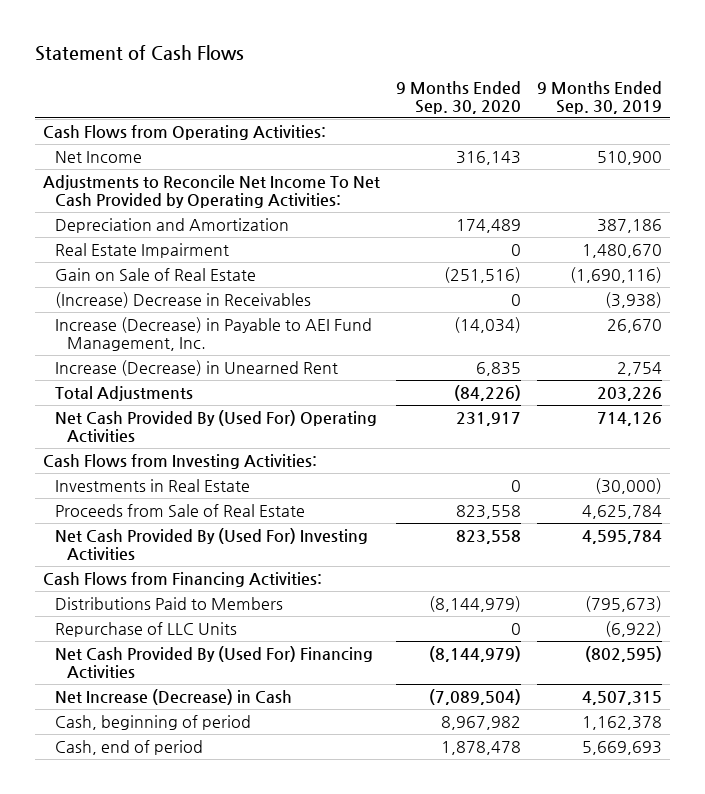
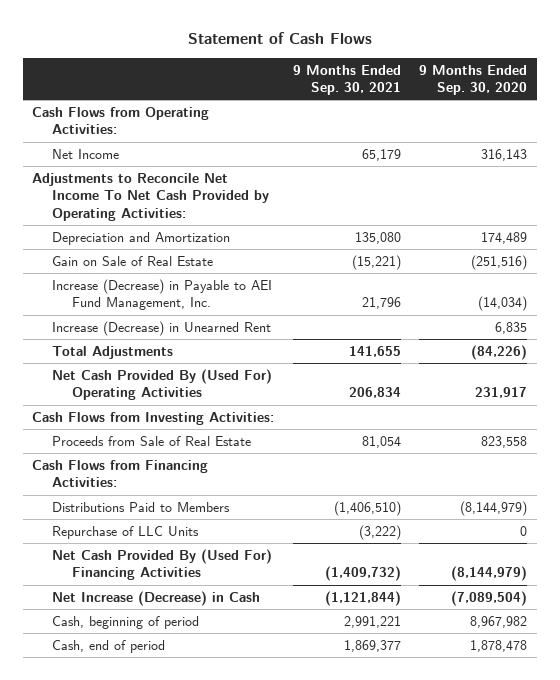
[536,80,662,115] 9 Months Ended Sep. 30, 2019 -> none
none -> [292,64,401,96] 9 Months Ended Sep. 30, 2021
[55,242,230,258] Real Estate Impairment -> none
[55,291,312,308] (Increase) Decrease in Receivables -> none
[55,478,251,492] Investments in Real Estate -> none
[55,527,369,562] Net Cash Provided By (Used For) Investing Activities -> none

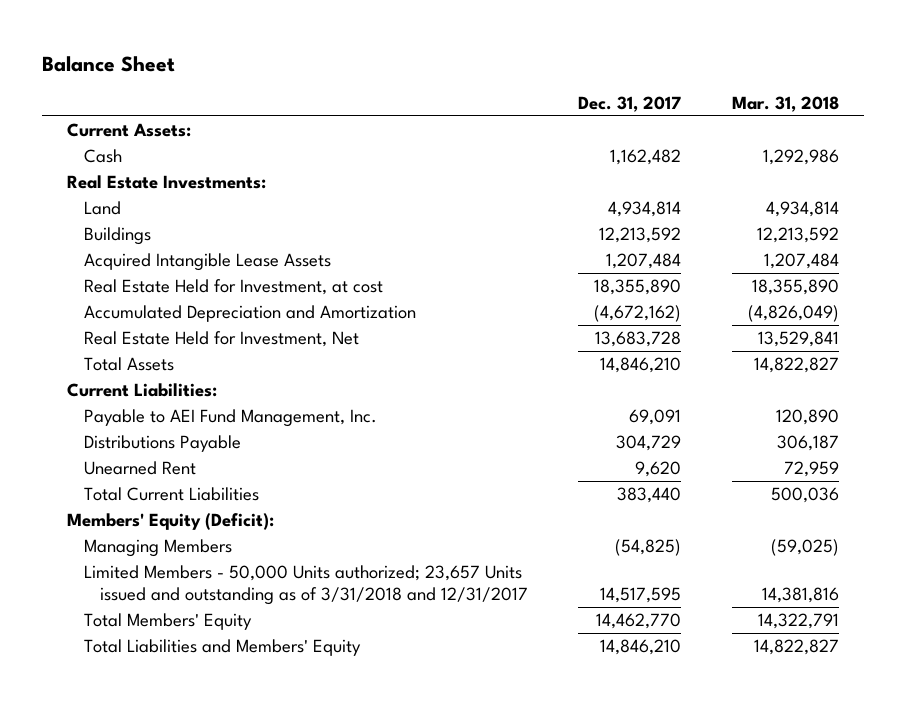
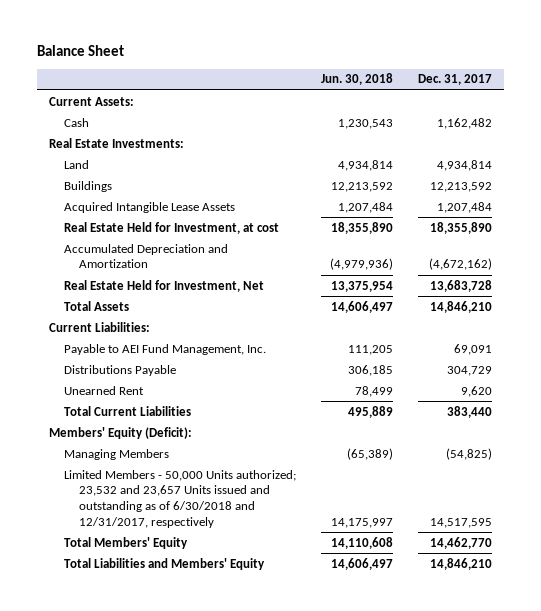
[731,95,839,112] Mar. 31, 2018 -> none
none -> [320,73,393,86] Jun. 30, 2018
[83,565,528,606] Limited Members - 50,000 Units authorized; 23,657 Units issued and outstanding as of 3/31/2018 and 12/31/2017 -> [64,469,297,529] Limited Members - 50,000 Units authorized; 23,532 and 23,657 Units issued and outstanding as of 6/30/2018 and 12/31/2017, respectively

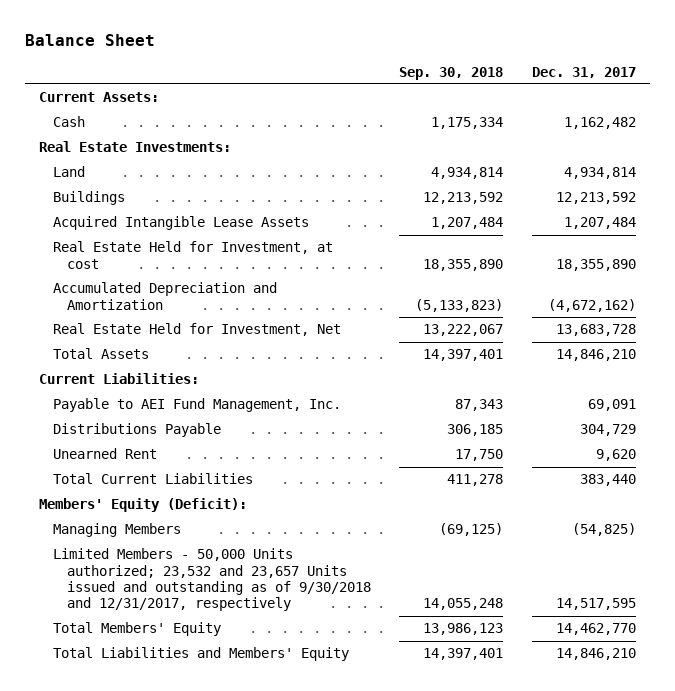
[320,73,393,86] Jun. 30, 2018 -> none
none -> [399,66,504,80] Sep. 30, 2018
[64,469,297,529] Limited Members - 50,000 Units authorized; 23,532 and 23,657 Units issued and outstanding as of 6/30/2018 and 12/31/2017, respectively -> [52,548,371,612] Limited Members - 50,000 Units authorized; 23,532 and 23,657 Units issued and outstanding as of 9/30/2018 and 12/31/2017, respectively

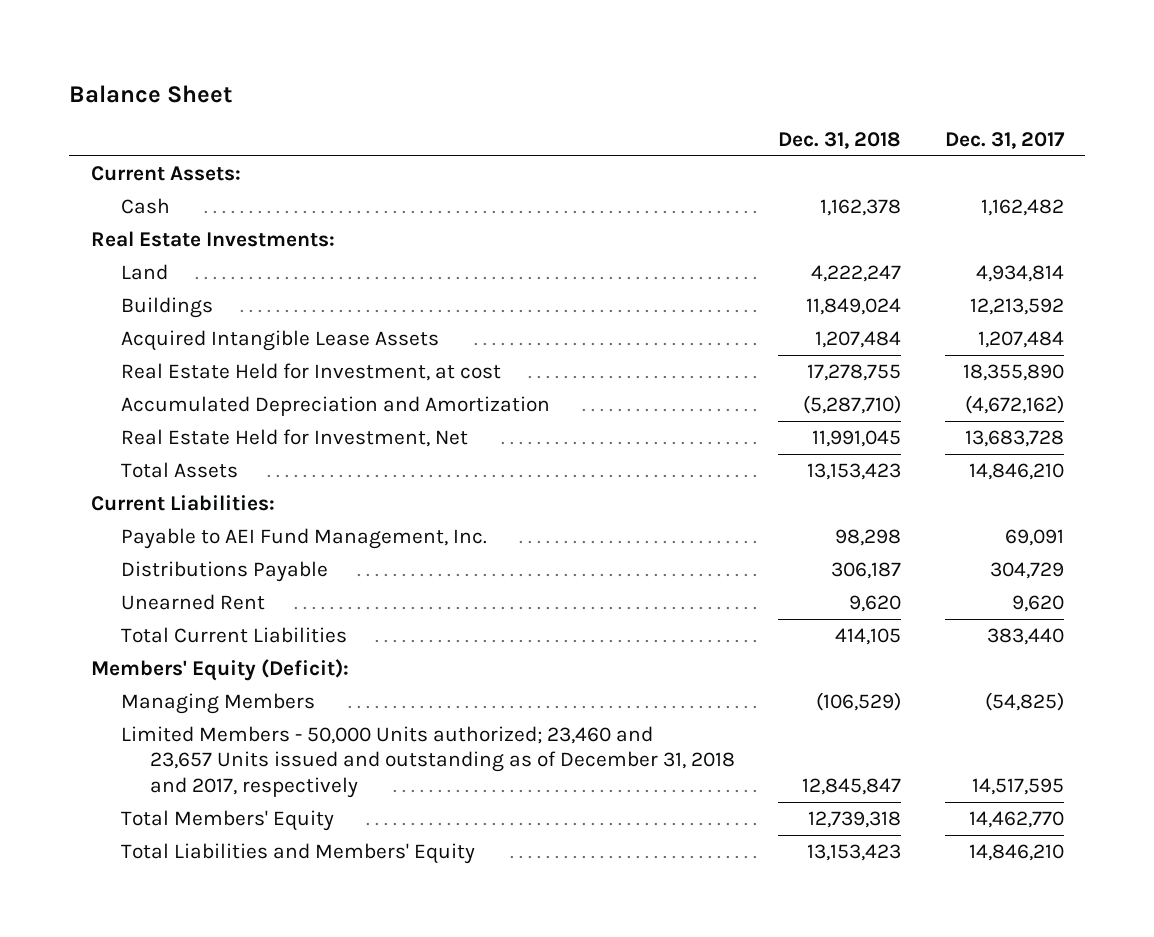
[399,66,504,80] Sep. 30, 2018 -> none
none -> [778,131,902,149] Dec. 31, 2018
[52,548,371,612] Limited Members - 50,000 Units authorized; 23,532 and 23,657 Units issued and outstanding as of 9/30/2018 and 12/31/2017, respectively -> [120,726,736,798] Limited Members - 50,000 Units authorized; 23,460 and 23,657 Units issued and outstanding as of December 31, 2018 and 2017, respectively

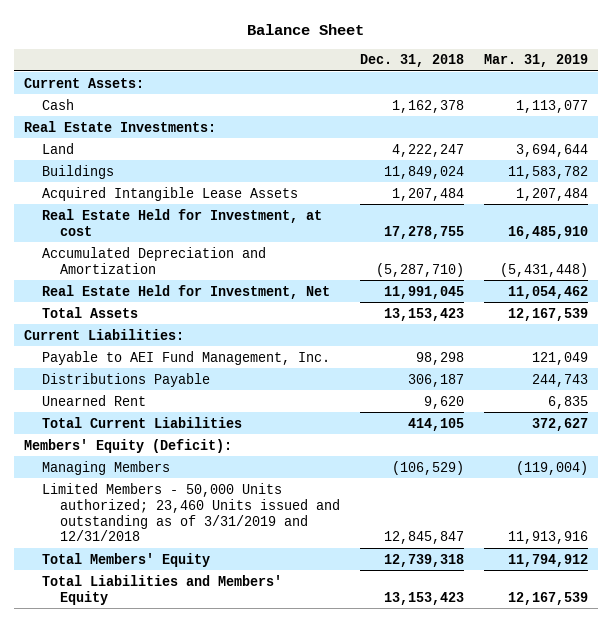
[944,131,1065,149] Dec. 31, 2017 -> none
none -> [483,54,588,68] Mar. 31, 2019
[120,726,736,798] Limited Members - 50,000 Units authorized; 23,460 and 23,657 Units issued and outstanding as of December 31, 2018 and 2017, respectively -> [41,482,340,542] Limited Members - 50,000 Units authorized; 23,460 Units issued and outstanding as of 3/31/2019 and 12/31/2018

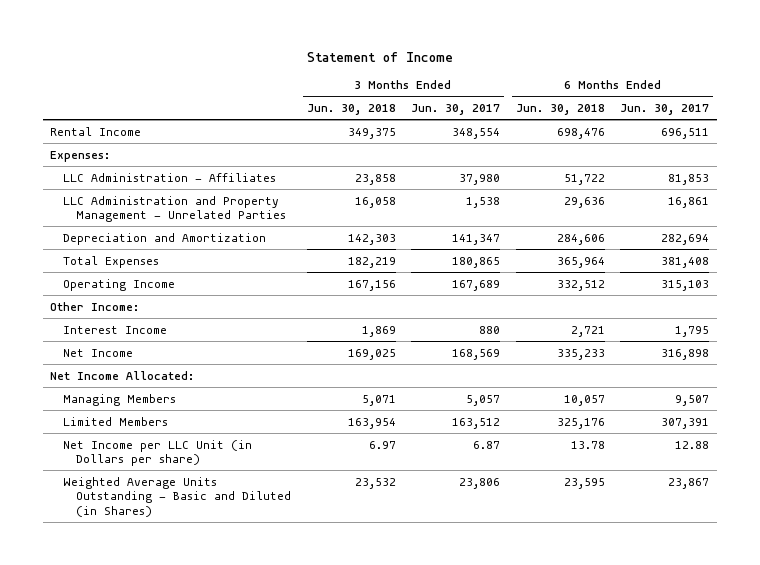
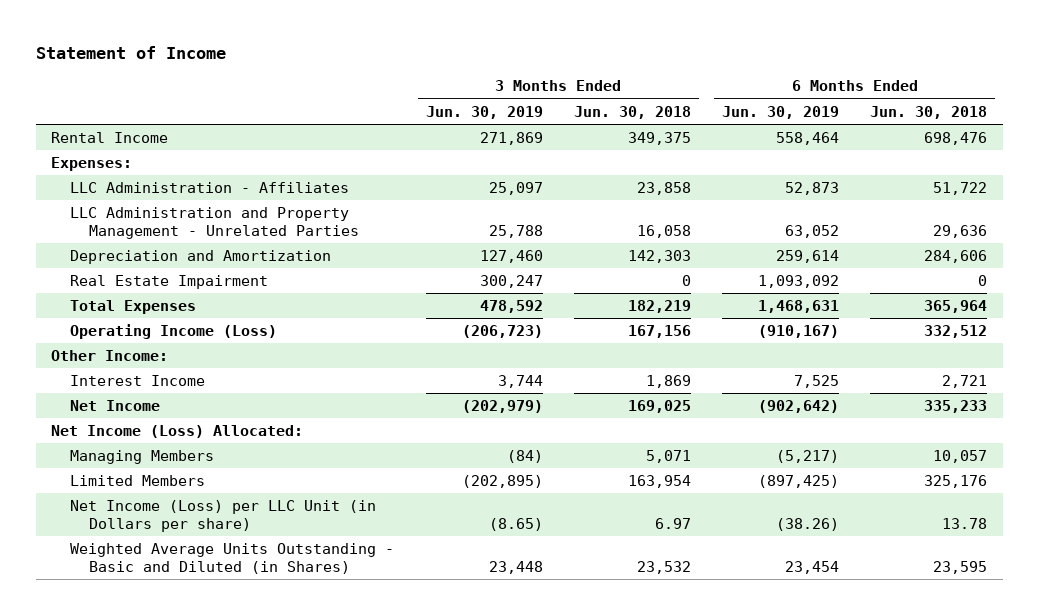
[411,104,501,116] Jun. 30, 2017 -> none
[620,104,710,116] Jun. 30, 2017 -> none
none -> [425,105,543,119] Jun. 30, 2019
none -> [722,105,840,119] Jun. 30, 2019
none -> [70,275,269,290] Real Estate Impairment
[63,278,176,291] Operating Income -> [70,324,278,340] Operating Income (Loss)
[50,370,195,380] Net Income Allocated: -> [51,425,304,439] Net Income (Loss) Allocated:
[63,439,253,467] Net Income per LLC Unit (in Dollars per share) -> [70,500,377,533] Net Income (Loss) per LLC Unit (in Dollars per share)

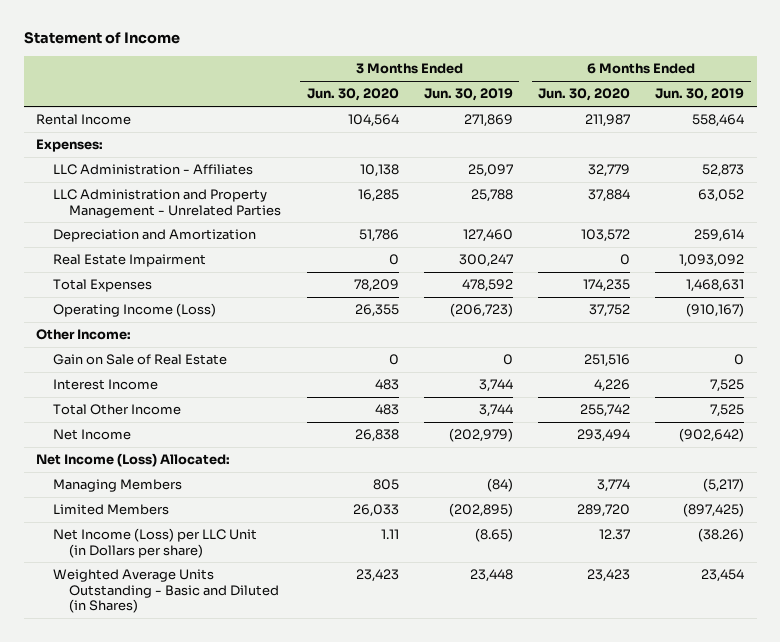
[573,105,691,119] Jun. 30, 2018 -> none
[870,105,988,119] Jun. 30, 2018 -> none
none -> [306,88,399,102] Jun. 30, 2020
none -> [538,88,631,102] Jun. 30, 2020
none -> [52,354,227,366] Gain on Sale of Real Estate
none -> [52,404,181,416] Total Other Income

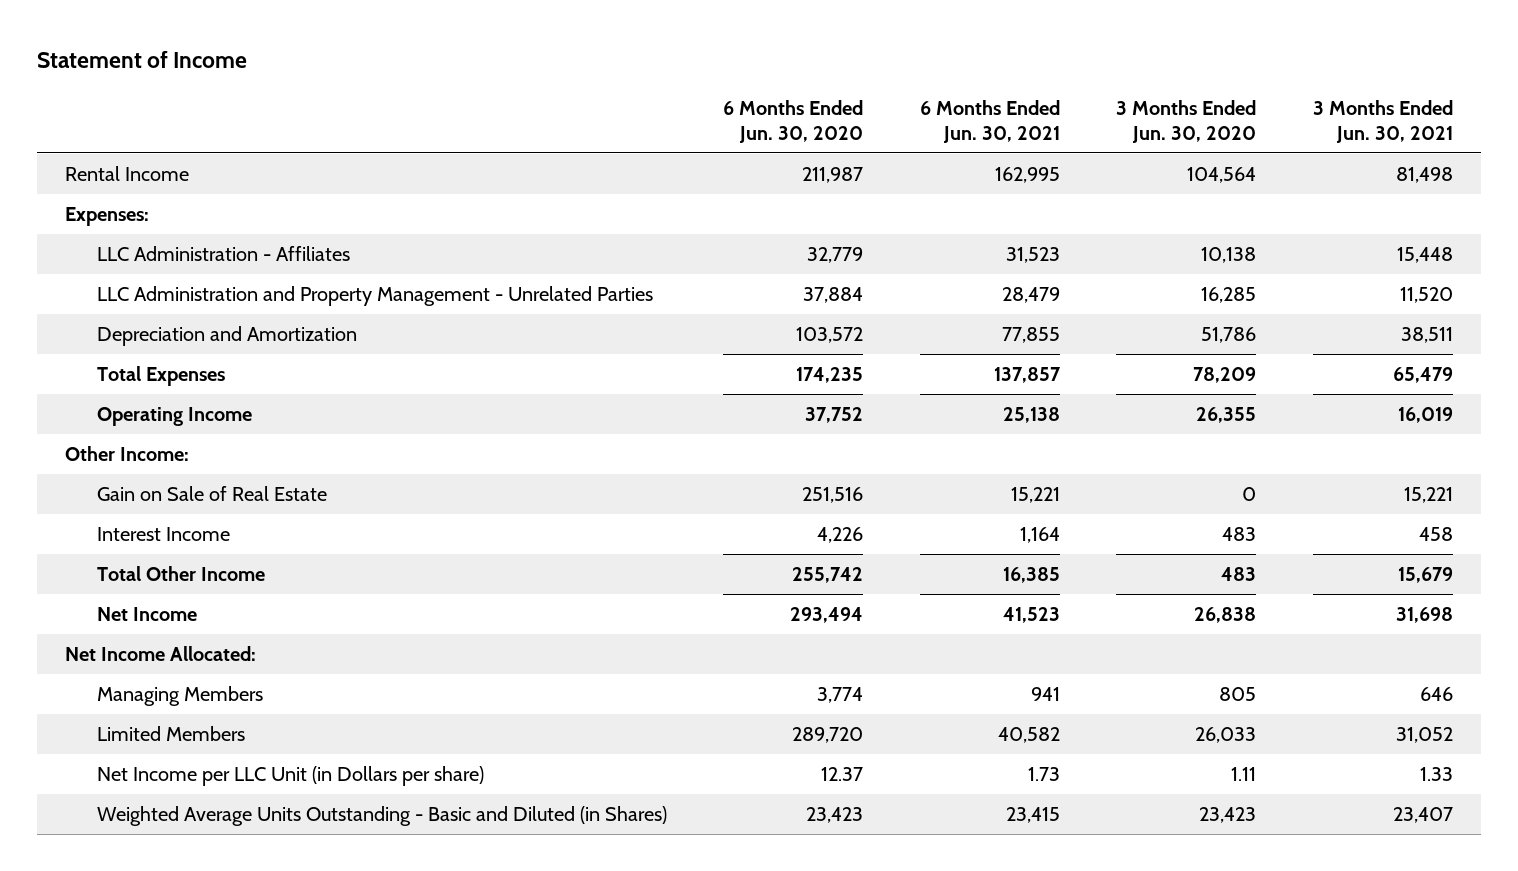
[423,88,513,102] Jun. 30, 2019 -> none
[655,88,745,102] Jun. 30, 2019 -> none
none -> [919,100,1060,143] 6 Months Ended Jun. 30, 2021
none -> [1312,100,1453,143] 3 Months Ended Jun. 30, 2021
[52,254,206,268] Real Estate Impairment -> none
[52,303,216,318] Operating Income (Loss) -> [96,406,252,426] Operating Income
[36,453,231,468] Net Income (Loss) Allocated: -> [65,645,257,661] Net Income Allocated:
[52,528,257,558] Net Income (Loss) per LLC Unit (in Dollars per share) -> [96,765,484,786] Net Income per LLC Unit (in Dollars per share)

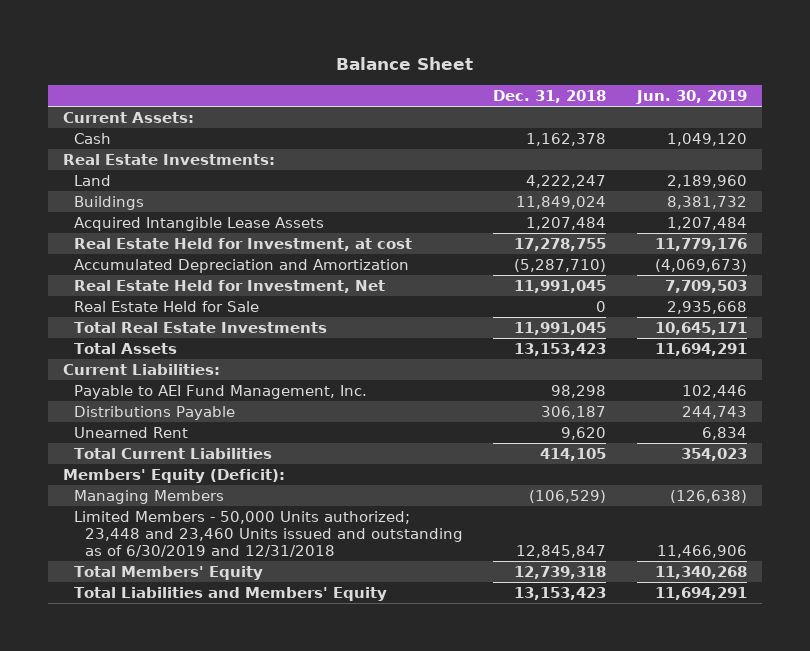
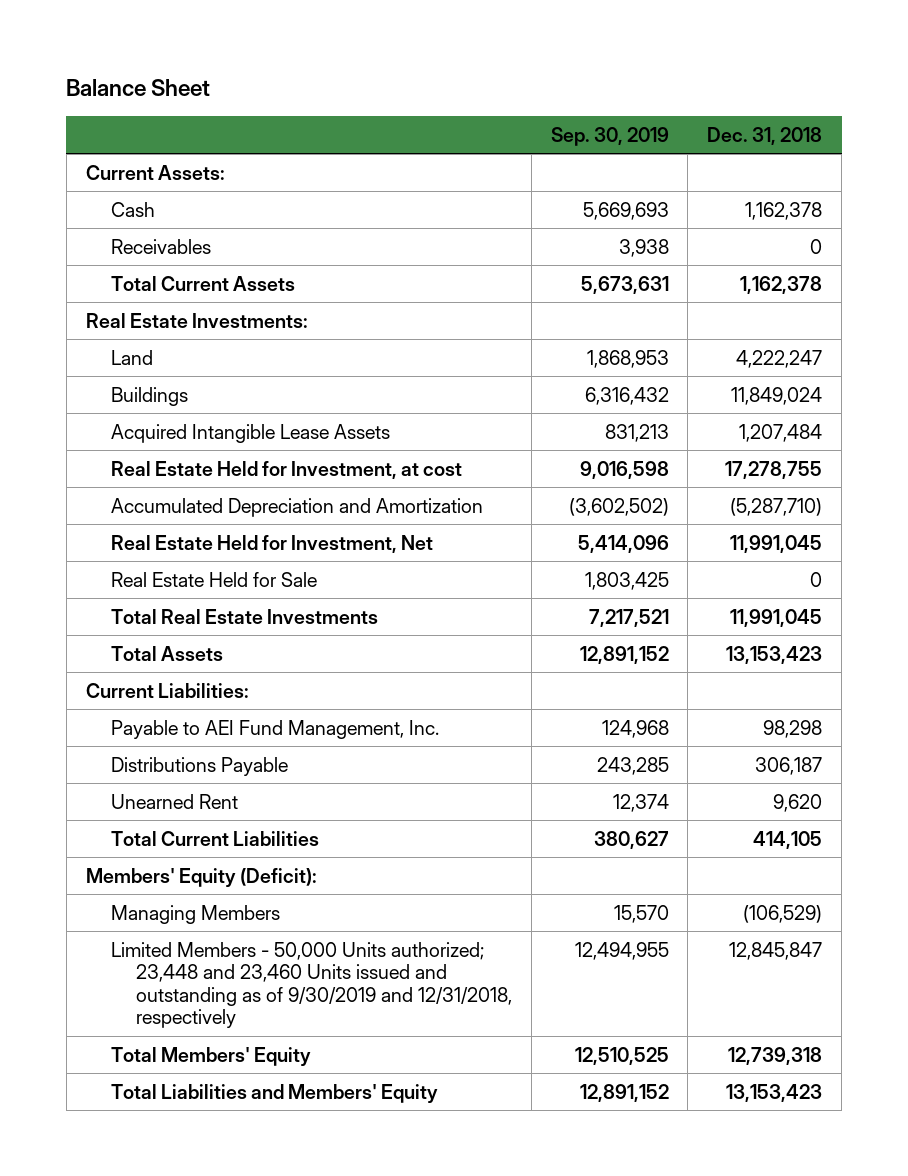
[635,89,747,104] Jun. 30, 2019 -> none
none -> [550,126,669,146] Sep. 30, 2019
none -> [110,238,211,254] Receivables
none -> [110,275,295,291] Total Current Assets
[73,510,463,557] Limited Members - 50,000 Units authorized; 23,448 and 23,460 Units issued and outstanding as of 6/30/2019 and 12/31/2018 -> [110,941,512,1029] Limited Members - 50,000 Units authorized; 23,448 and 23,460 Units issued and outstanding as of 9/30/2019 and 12/31/2018, respectively

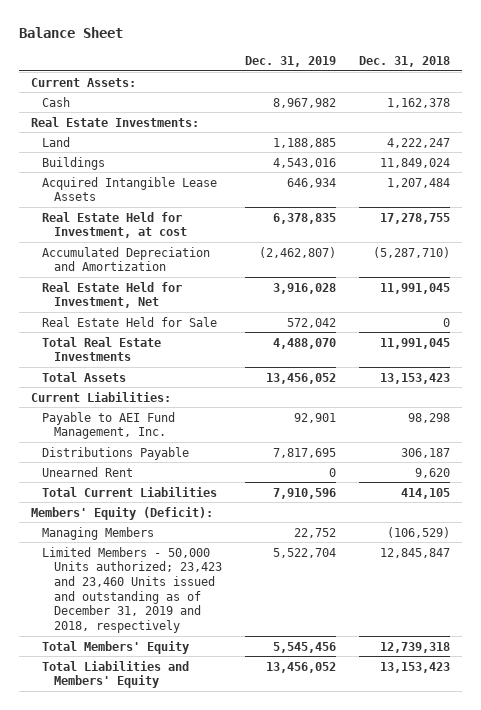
[550,126,669,146] Sep. 30, 2019 -> none
none -> [244,55,336,67] Dec. 31, 2019
[110,238,211,254] Receivables -> none
[110,275,295,291] Total Current Assets -> none
[110,941,512,1029] Limited Members - 50,000 Units authorized; 23,448 and 23,460 Units issued and outstanding as of 9/30/2019 and 12/31/2018, respectively -> [42,546,222,633] Limited Members - 50,000 Units authorized; 23,423 and 23,460 Units issued and outstanding as of December 31, 2019 and 2018, respectively

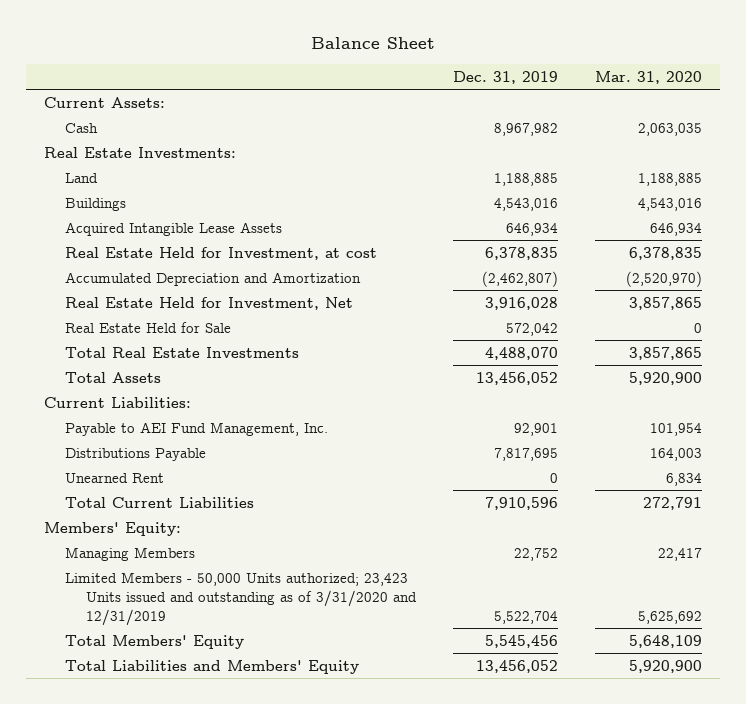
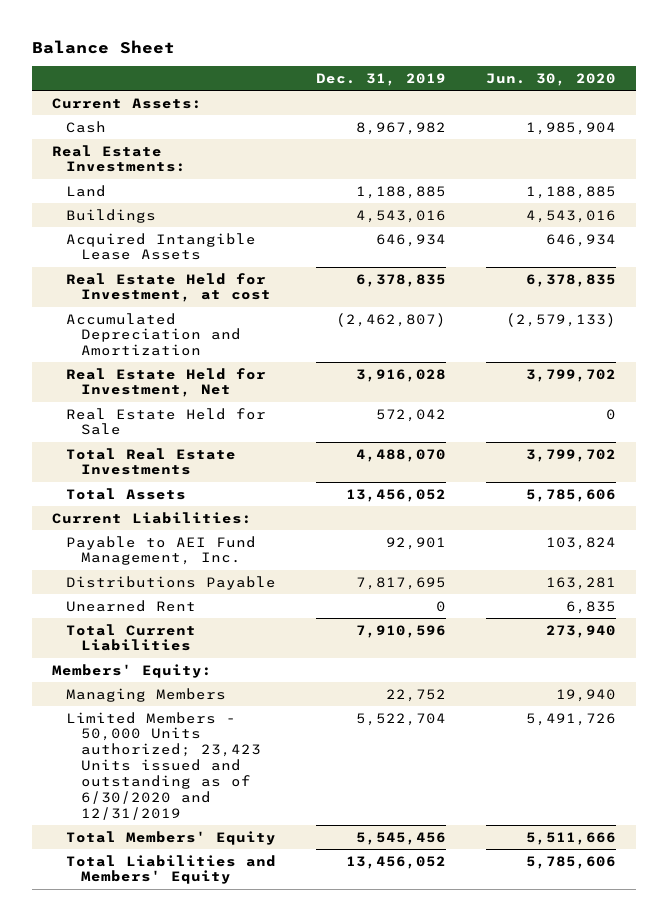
[594,70,702,84] Mar. 31, 2020 -> none
none -> [485,73,616,87] Jun. 30, 2020
[65,571,417,626] Limited Members - 50,000 Units authorized; 23,423 Units issued and outstanding as of 3/31/2020 and 12/31/2019 -> [66,711,262,820] Limited Members - 50,000 Units authorized; 23,423 Units issued and outstanding as of 6/30/2020 and 12/31/2019

